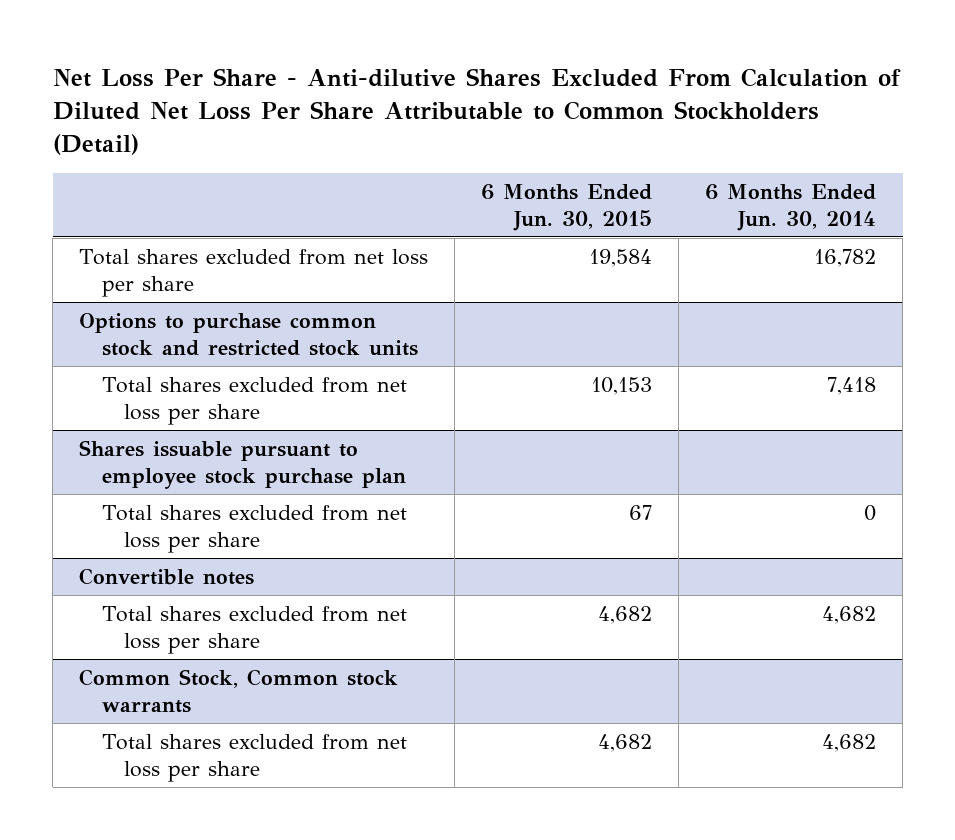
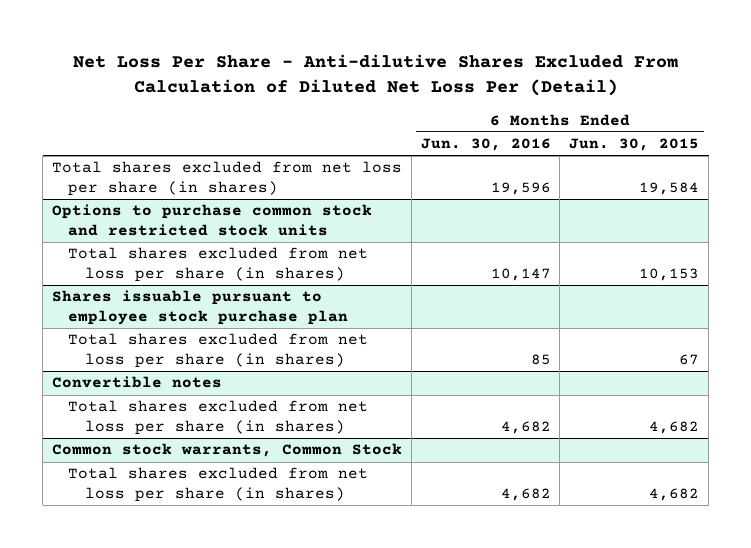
[52,67,901,155] Net Loss Per Share - Anti-dilutive Shares Excluded From Calculation of Diluted Net Loss Per Share Attributable to Common Stockholders (Detail) -> [72,54,678,97] Net Loss Per Share - Anti-dilutive Shares Excluded From Calculation of Diluted Net Loss Per (Detail)
[705,183,877,231] 6 Months Ended Jun. 30, 2014 -> none
none -> [420,138,551,152] Jun. 30, 2016
[79,248,429,297] Total shares excluded from net loss per share -> [51,161,402,197] Total shares excluded from net loss per share (in shares)
[101,376,407,425] Total shares excluded from net loss per share -> [68,247,369,283] Total shares excluded from net loss per share (in shares)
[101,504,407,553] Total shares excluded from net loss per share -> [68,333,369,369] Total shares excluded from net loss per share (in shares)
[101,605,407,654] Total shares excluded from net loss per share -> [68,400,369,436] Total shares excluded from net loss per share (in shares)
[79,668,399,713] Common Stock, Common stock warrants -> [51,443,402,458] Common stock warrants, Common Stock
[101,733,407,782] Total shares excluded from net loss per share -> [68,467,369,503] Total shares excluded from net loss per share (in shares)

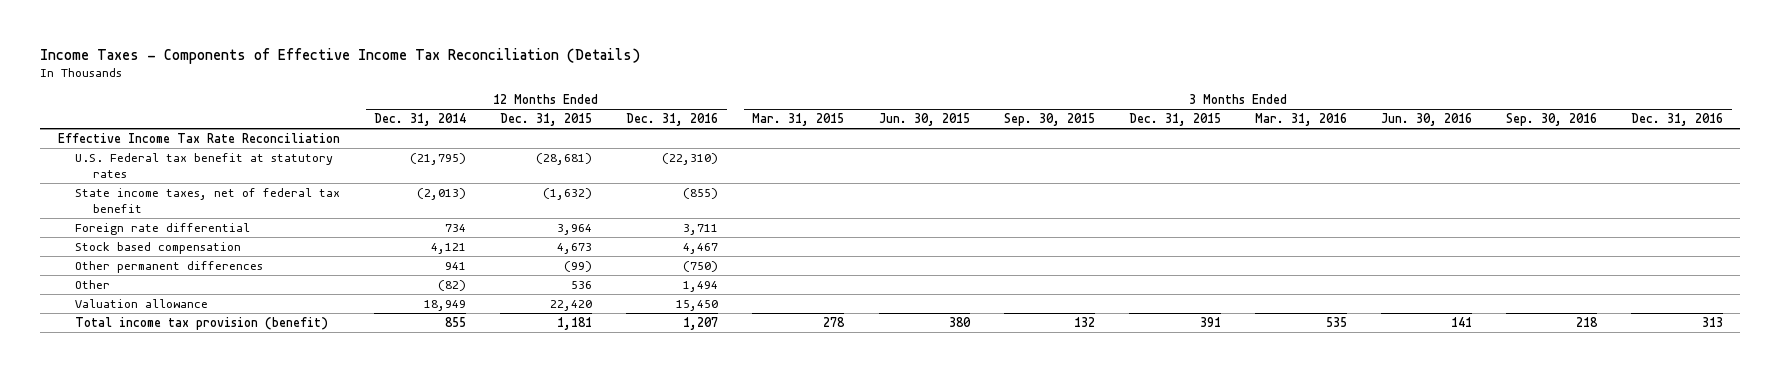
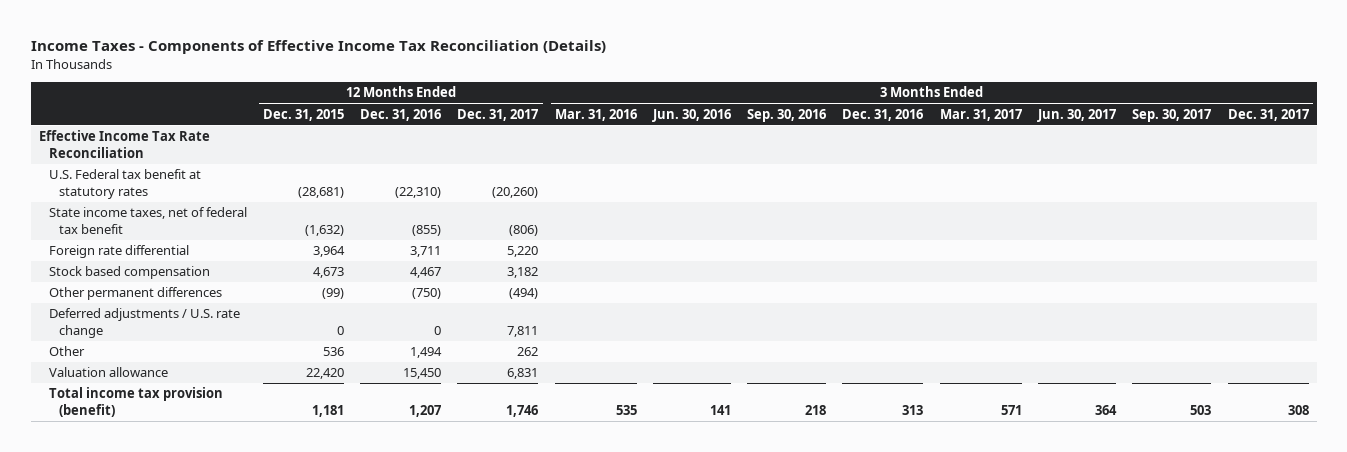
[374,113,467,127] Dec. 31, 2014 -> none
[752,113,845,127] Mar. 31, 2015 -> none
[878,113,970,127] Jun. 30, 2015 -> none
[1003,113,1095,127] Sep. 30, 2015 -> none
[1128,113,1221,127] Dec. 31, 2015 -> none
none -> [457,108,539,121] Dec. 31, 2017
none -> [939,108,1022,121] Mar. 31, 2017
none -> [1037,108,1117,122] Jun. 30, 2017
none -> [1132,108,1212,122] Sep. 30, 2017
none -> [1227,108,1309,121] Dec. 31, 2017
none -> [48,308,240,338] Deferred adjustments / U.S. rate change

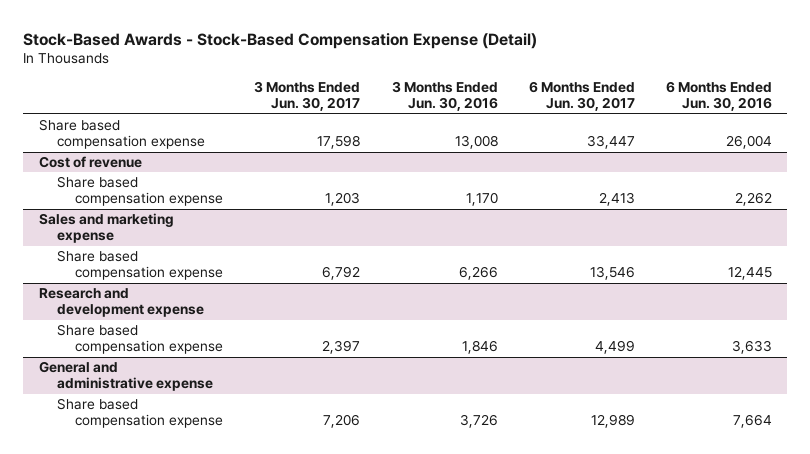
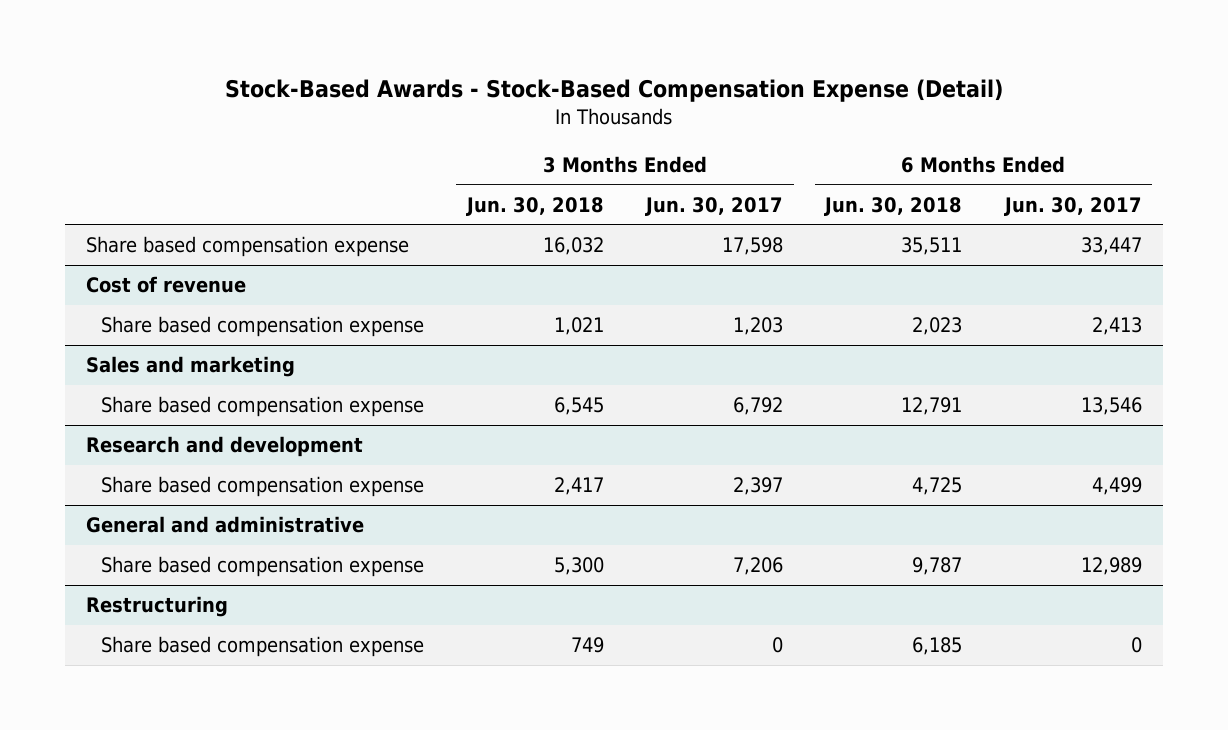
[391,81,498,112] 3 Months Ended Jun. 30, 2016 -> none
[665,81,772,112] 6 Months Ended Jun. 30, 2016 -> none
none -> [465,196,604,216] Jun. 30, 2018
none -> [824,196,963,216] Jun. 30, 2018
[38,213,174,244] Sales and marketing expense -> [86,356,296,378] Sales and marketing
[38,288,205,318] Research and development expense -> [86,436,364,458] Research and development
[38,361,214,392] General and administrative expense -> [86,516,365,534] General and administrative
none -> [86,596,229,618] Restructuring
none -> [101,636,425,658] Share based compensation expense

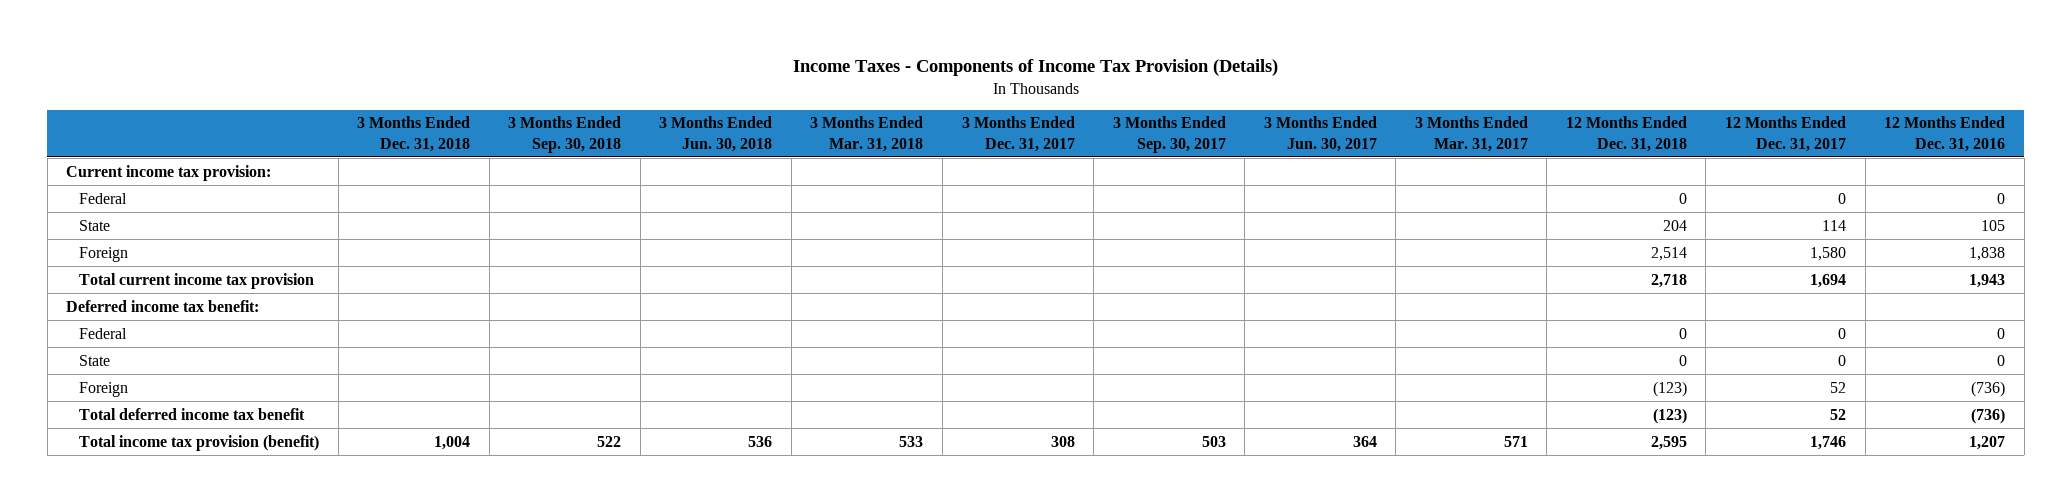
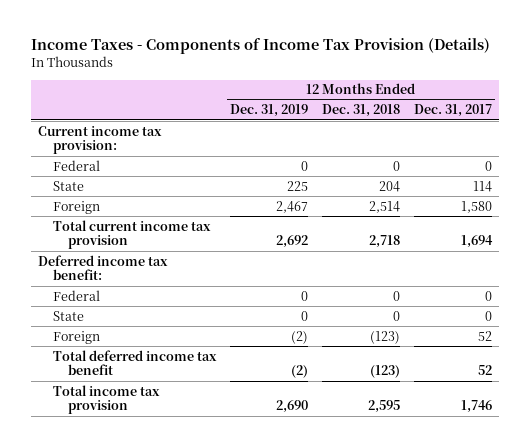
[357,116,471,152] 3 Months Ended Dec. 31, 2018 -> none
[508,116,622,153] 3 Months Ended Sep. 30, 2018 -> none
[659,116,773,152] 3 Months Ended Jun. 30, 2018 -> none
[810,116,924,152] 3 Months Ended Mar. 31, 2018 -> none
[961,116,1075,152] 3 Months Ended Dec. 31, 2017 -> none
[1112,116,1226,153] 3 Months Ended Sep. 30, 2017 -> none
[1263,116,1377,152] 3 Months Ended Jun. 30, 2017 -> none
[1414,116,1528,152] 3 Months Ended Mar. 31, 2017 -> none
[1884,116,2006,152] 12 Months Ended Dec. 31, 2016 -> none
none -> [230,104,309,118] Dec. 31, 2019
[79,434,320,451] Total income tax provision (benefit) -> [53,384,161,415] Total income tax provision

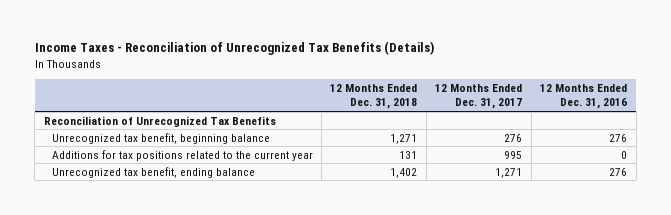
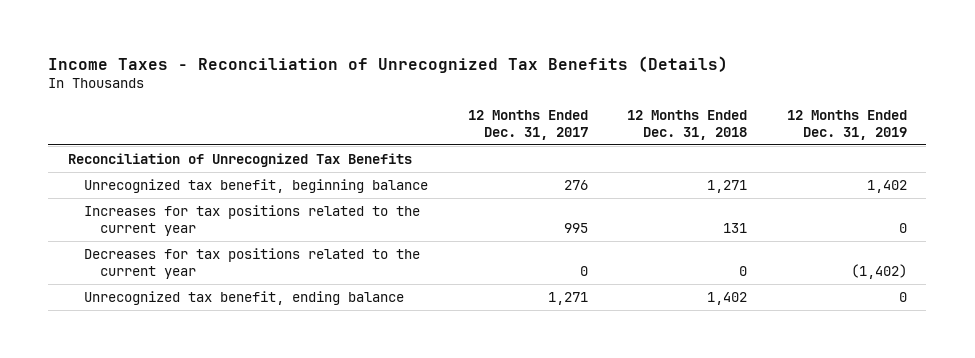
[540,83,628,110] 12 Months Ended Dec. 31, 2016 -> none
none -> [786,109,907,140] 12 Months Ended Dec. 31, 2019
[51,149,313,161] Additions for tax positions related to the current year -> [83,204,420,236] Increases for tax positions related to the current year
none -> [83,247,420,279] Decreases for tax positions related to the current year

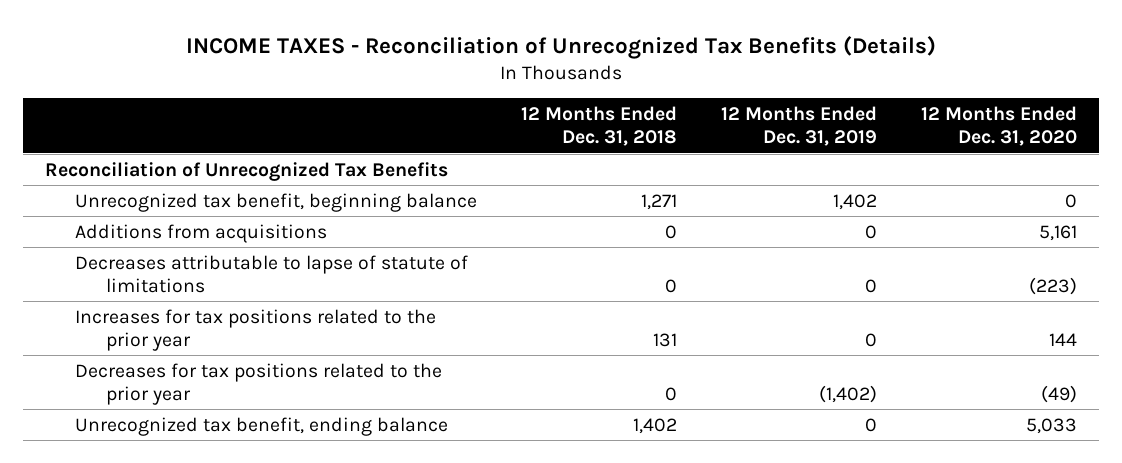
[48,55,729,73] Income Taxes - Reconciliation of Unrecognized Tax Benefits (Details) -> [185,35,936,59] INCOME TAXES - Reconciliation of Unrecognized Tax Benefits (Details)
[467,109,588,140] 12 Months Ended Dec. 31, 2017 -> none
none -> [920,106,1077,147] 12 Months Ended Dec. 31, 2020
none -> [75,223,328,243] Additions from acquisitions
none -> [75,254,469,293] Decreases attributable to lapse of statute of limitations
[83,204,420,236] Increases for tax positions related to the current year -> [75,308,437,351] Increases for tax positions related to the prior year
[83,247,420,279] Decreases for tax positions related to the current year -> [75,362,443,405] Decreases for tax positions related to the prior year

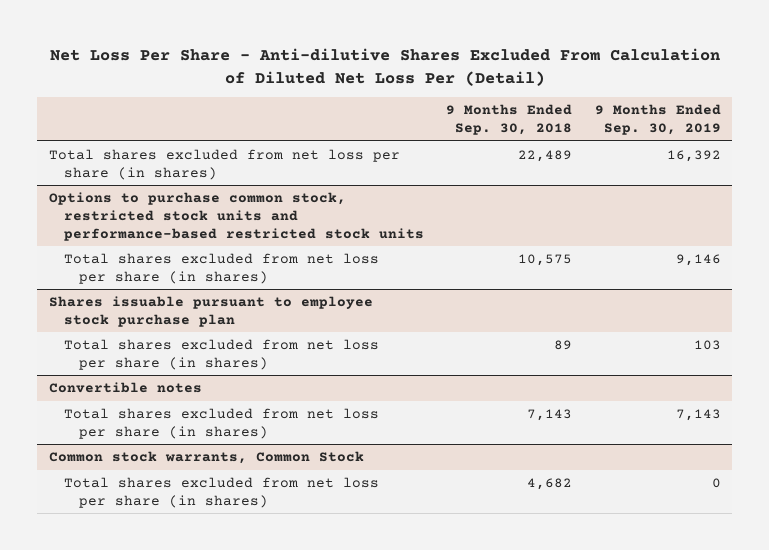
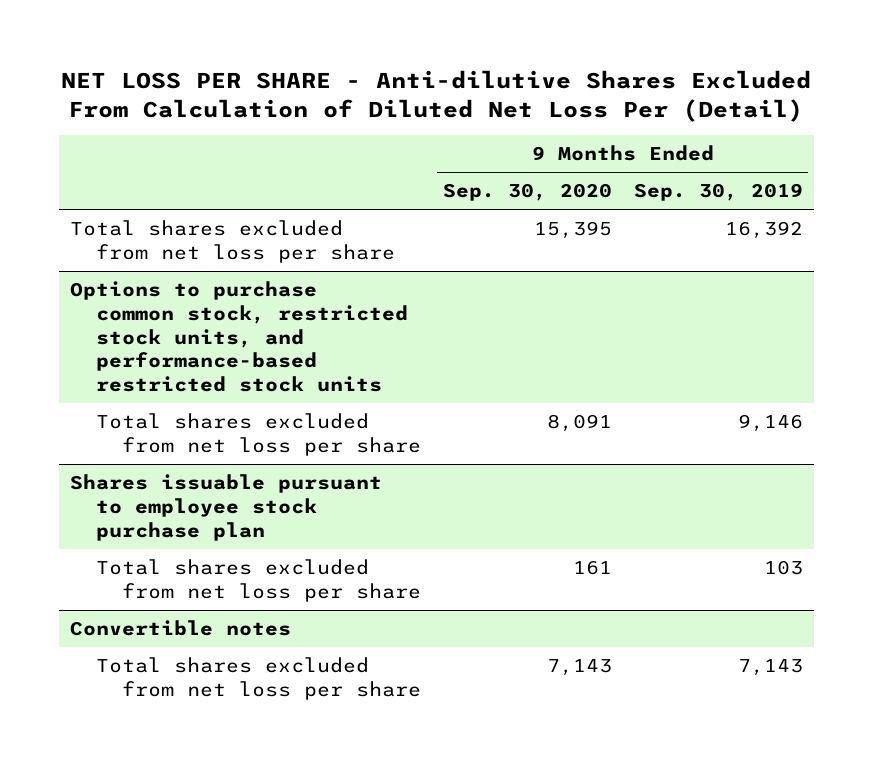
[49,47,720,86] Net Loss Per Share - Anti-dilutive Shares Excluded From Calculation of Diluted Net Loss Per (Detail) -> [61,69,812,122] NET LOSS PER SHARE - Anti-dilutive Shares Excluded From Calculation of Diluted Net Loss Per (Detail)
[446,104,573,136] 9 Months Ended Sep. 30, 2018 -> none
none -> [442,183,612,202] Sep. 30, 2020
[48,149,400,180] Total shares excluded from net loss per share (in shares) -> [69,220,395,263] Total shares excluded from net loss per share
[48,192,424,241] Options to purchase common stock, restricted stock units and performance-based restricted stock units -> [69,281,408,393] Options to purchase common stock, restricted stock units, and performance-based restricted stock units
[63,253,379,284] Total shares excluded from net loss per share (in shares) -> [95,413,421,456] Total shares excluded from net loss per share
[63,339,379,370] Total shares excluded from net loss per share (in shares) -> [95,559,421,602] Total shares excluded from net loss per share
[48,451,364,465] Common stock warrants, Common Stock -> none
[63,477,379,508] Total shares excluded from net loss per share (in shares) -> none
[63,408,379,439] Total shares excluded from net loss per share (in shares) -> [95,657,421,700] Total shares excluded from net loss per share

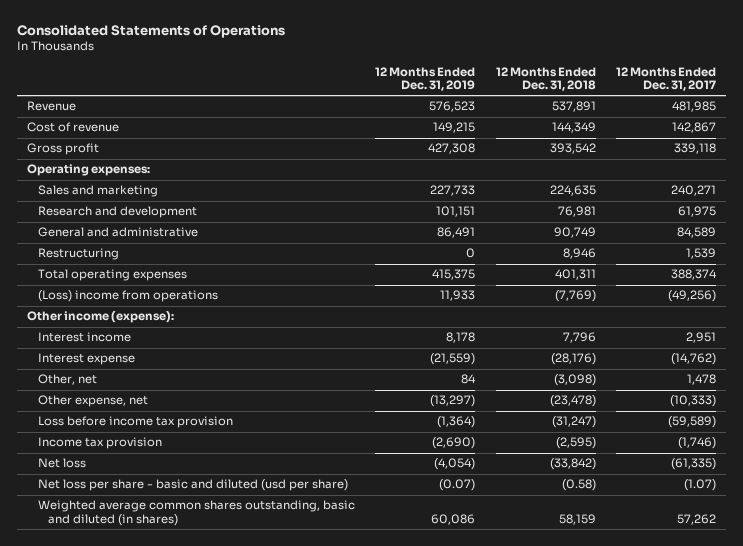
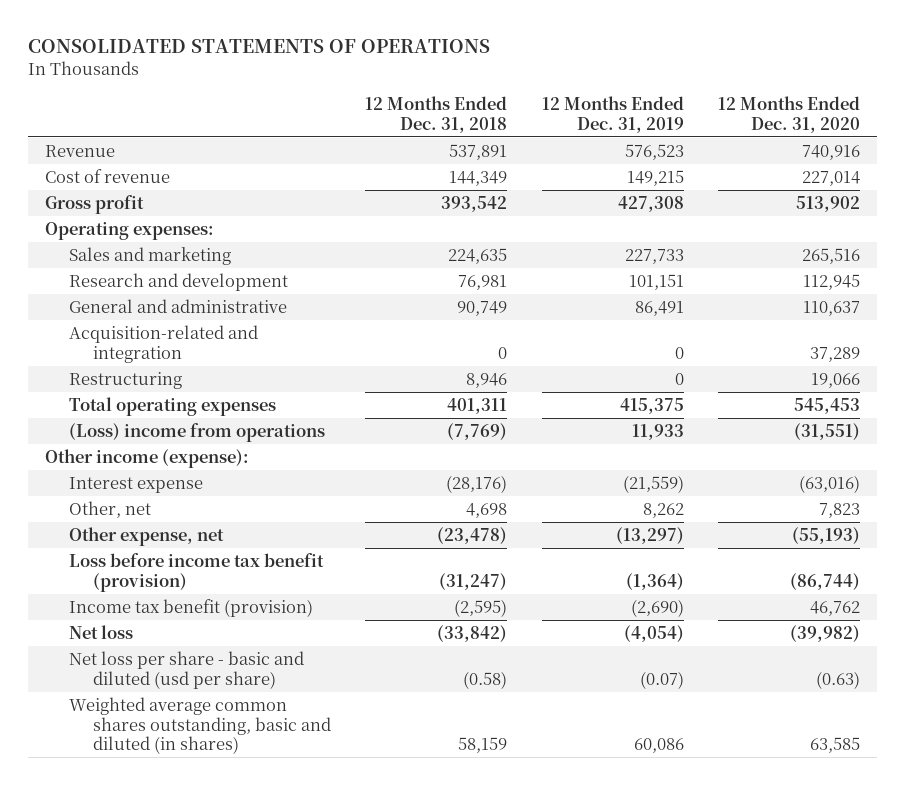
[17,24,286,38] Consolidated Statements of Operations -> [27,38,490,53] CONSOLIDATED STATEMENTS OF OPERATIONS
[615,66,716,91] 12 Months Ended Dec. 31, 2017 -> none
none -> [717,96,860,133] 12 Months Ended Dec. 31, 2020
none -> [68,325,258,363] Acquisition-related and integration
[37,332,131,343] Interest income -> none
[461,374,477,385] 84 -> [642,503,684,519] 8,262
[553,374,596,387] (3,098) -> [466,503,508,519] 4,698
[37,416,233,429] Loss before income tax provision -> [68,553,324,592] Loss before income tax benefit (provision)
[37,437,162,450] Income tax provision -> [68,599,313,618] Income tax benefit (provision)

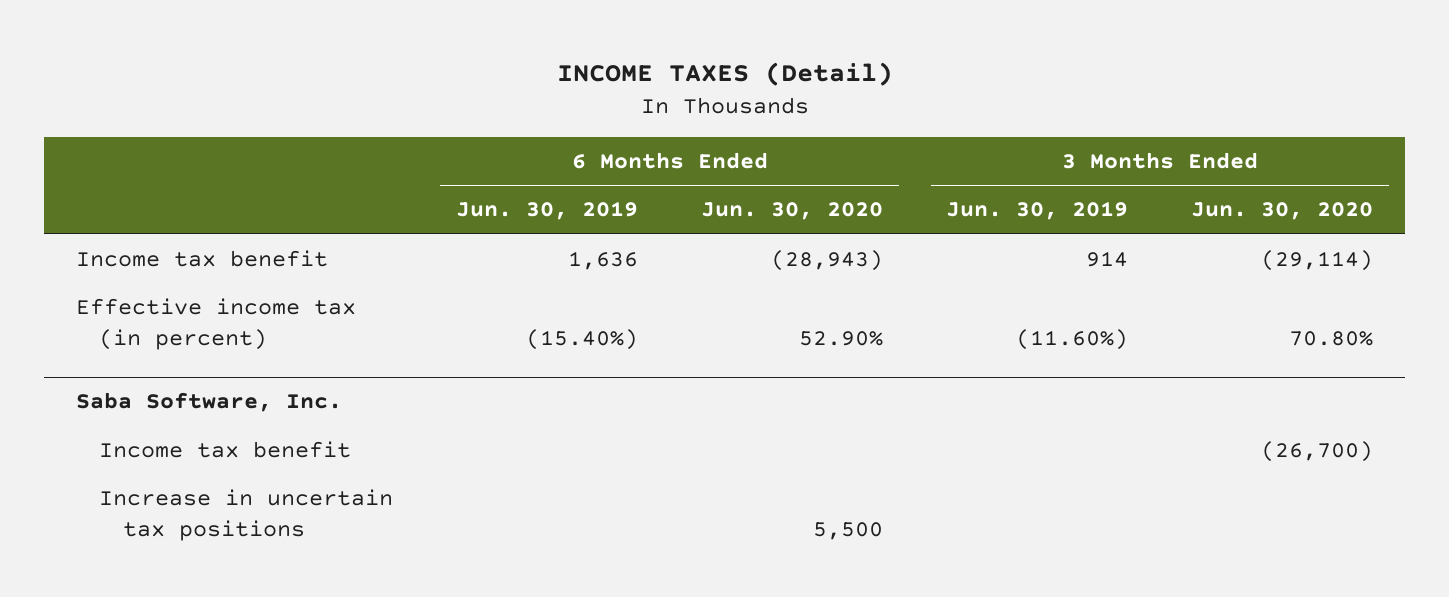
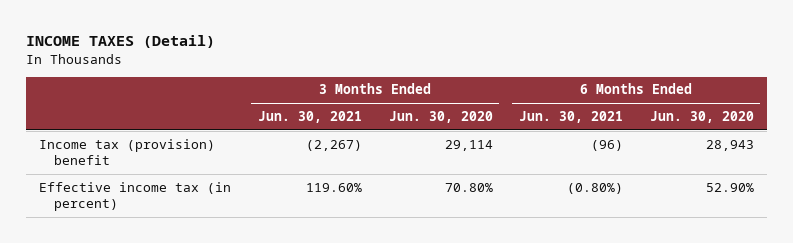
[456,201,639,221] Jun. 30, 2019 -> none
[946,201,1129,221] Jun. 30, 2019 -> none
none -> [257,111,362,124] Jun. 30, 2021
none -> [519,111,624,124] Jun. 30, 2021
[75,250,328,268] Income tax benefit -> [39,138,216,166] Income tax (provision) benefit
[771,250,884,272] (28,943) -> [705,139,754,151] 28,943
[1261,250,1374,272] (29,114) -> [444,139,493,151] 29,114
[75,392,342,413] Saba Software, Inc. -> none
[99,441,352,459] Income tax benefit -> none
[99,489,394,541] Increase in uncertain tax positions -> none

